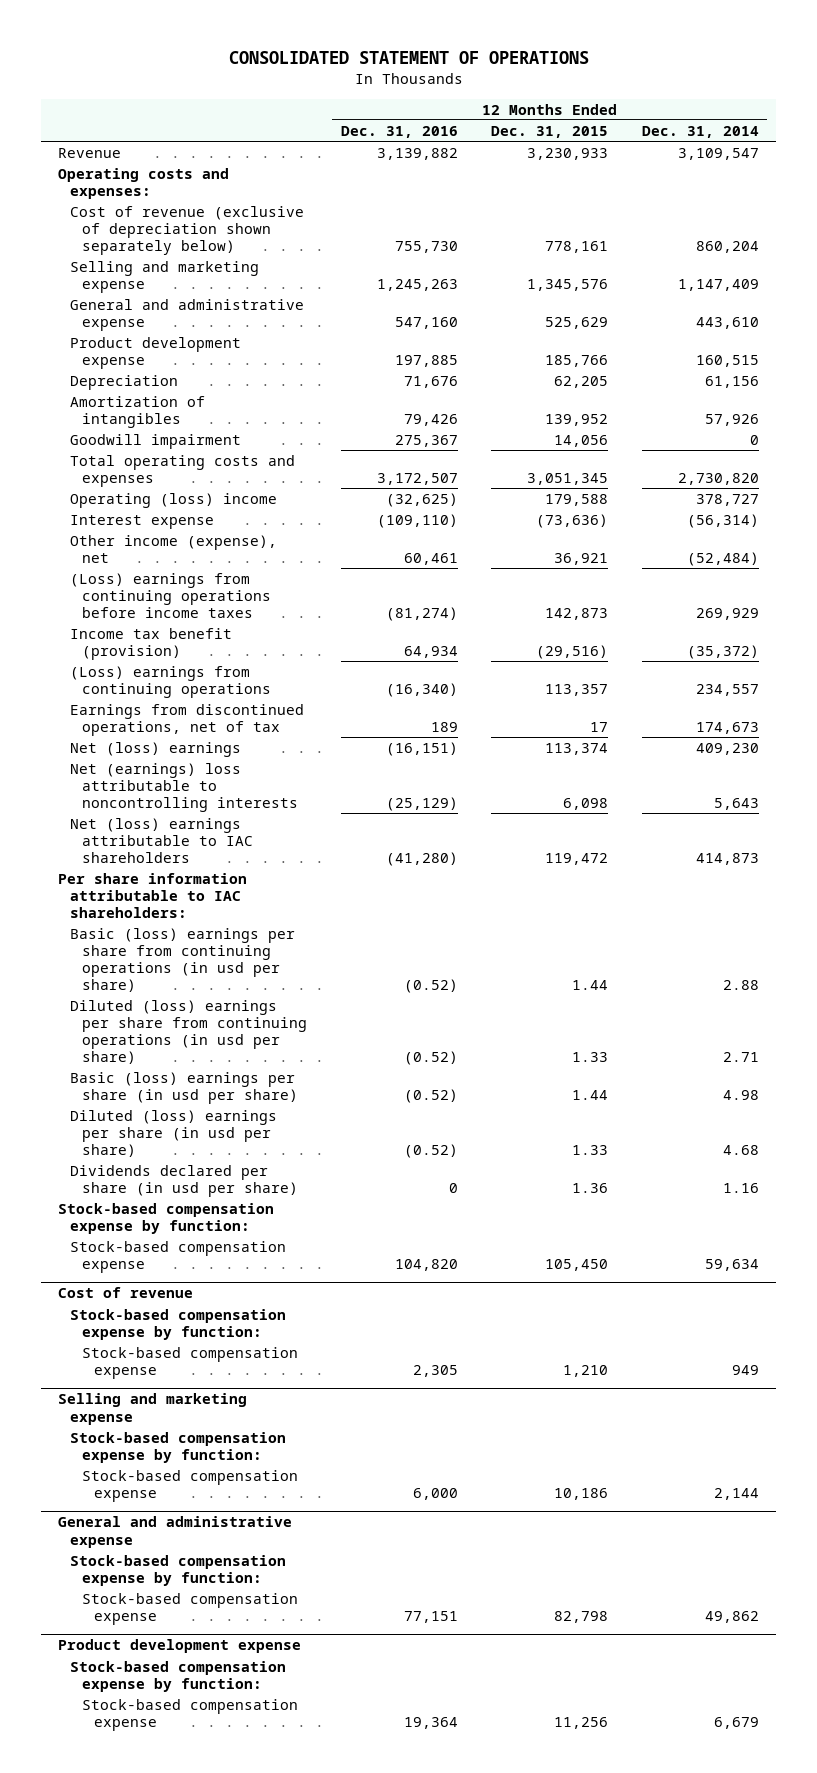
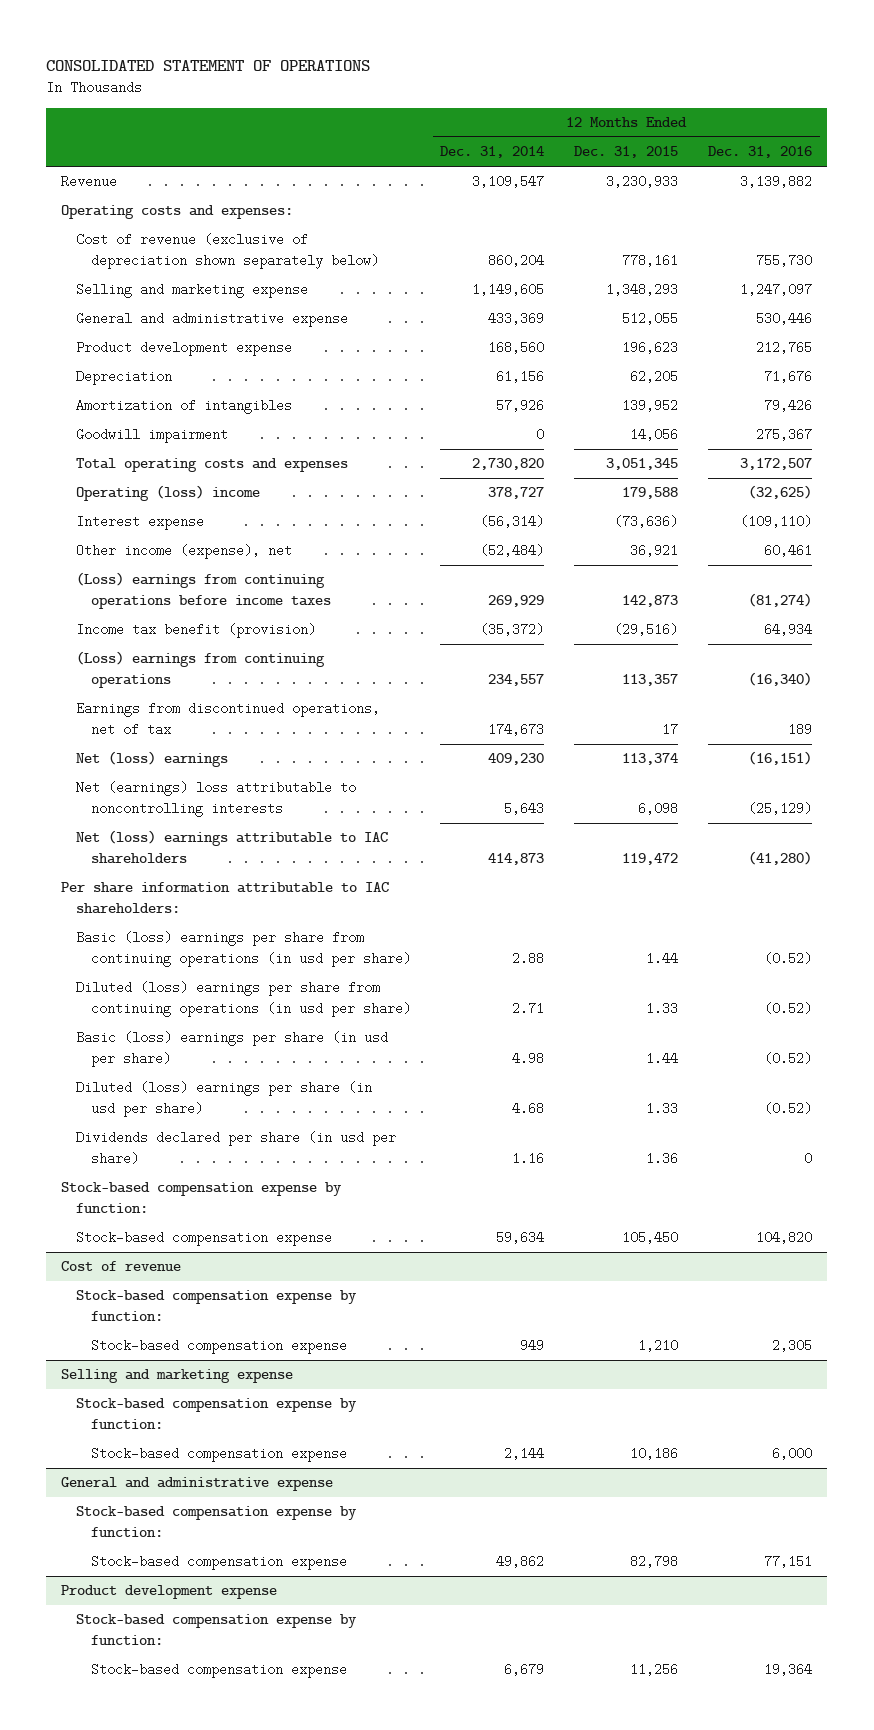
[376,278,458,291] 1,245,263 -> [740,283,813,297] 1,247,097
[527,278,609,291] 1,345,576 -> [606,283,679,297] 1,348,293
[677,278,759,291] 1,147,409 -> [472,283,545,297] 1,149,605
[394,316,458,329] 547,160 -> [756,312,813,326] 530,446
[545,316,609,329] 525,629 -> [622,312,679,326] 512,055
[695,316,759,329] 443,610 -> [488,312,545,326] 433,369
[394,354,458,367] 197,885 -> [756,341,813,355] 212,765
[545,354,609,367] 185,766 -> [622,341,679,355] 196,623
[695,354,759,367] 160,515 -> [488,341,545,355] 168,560

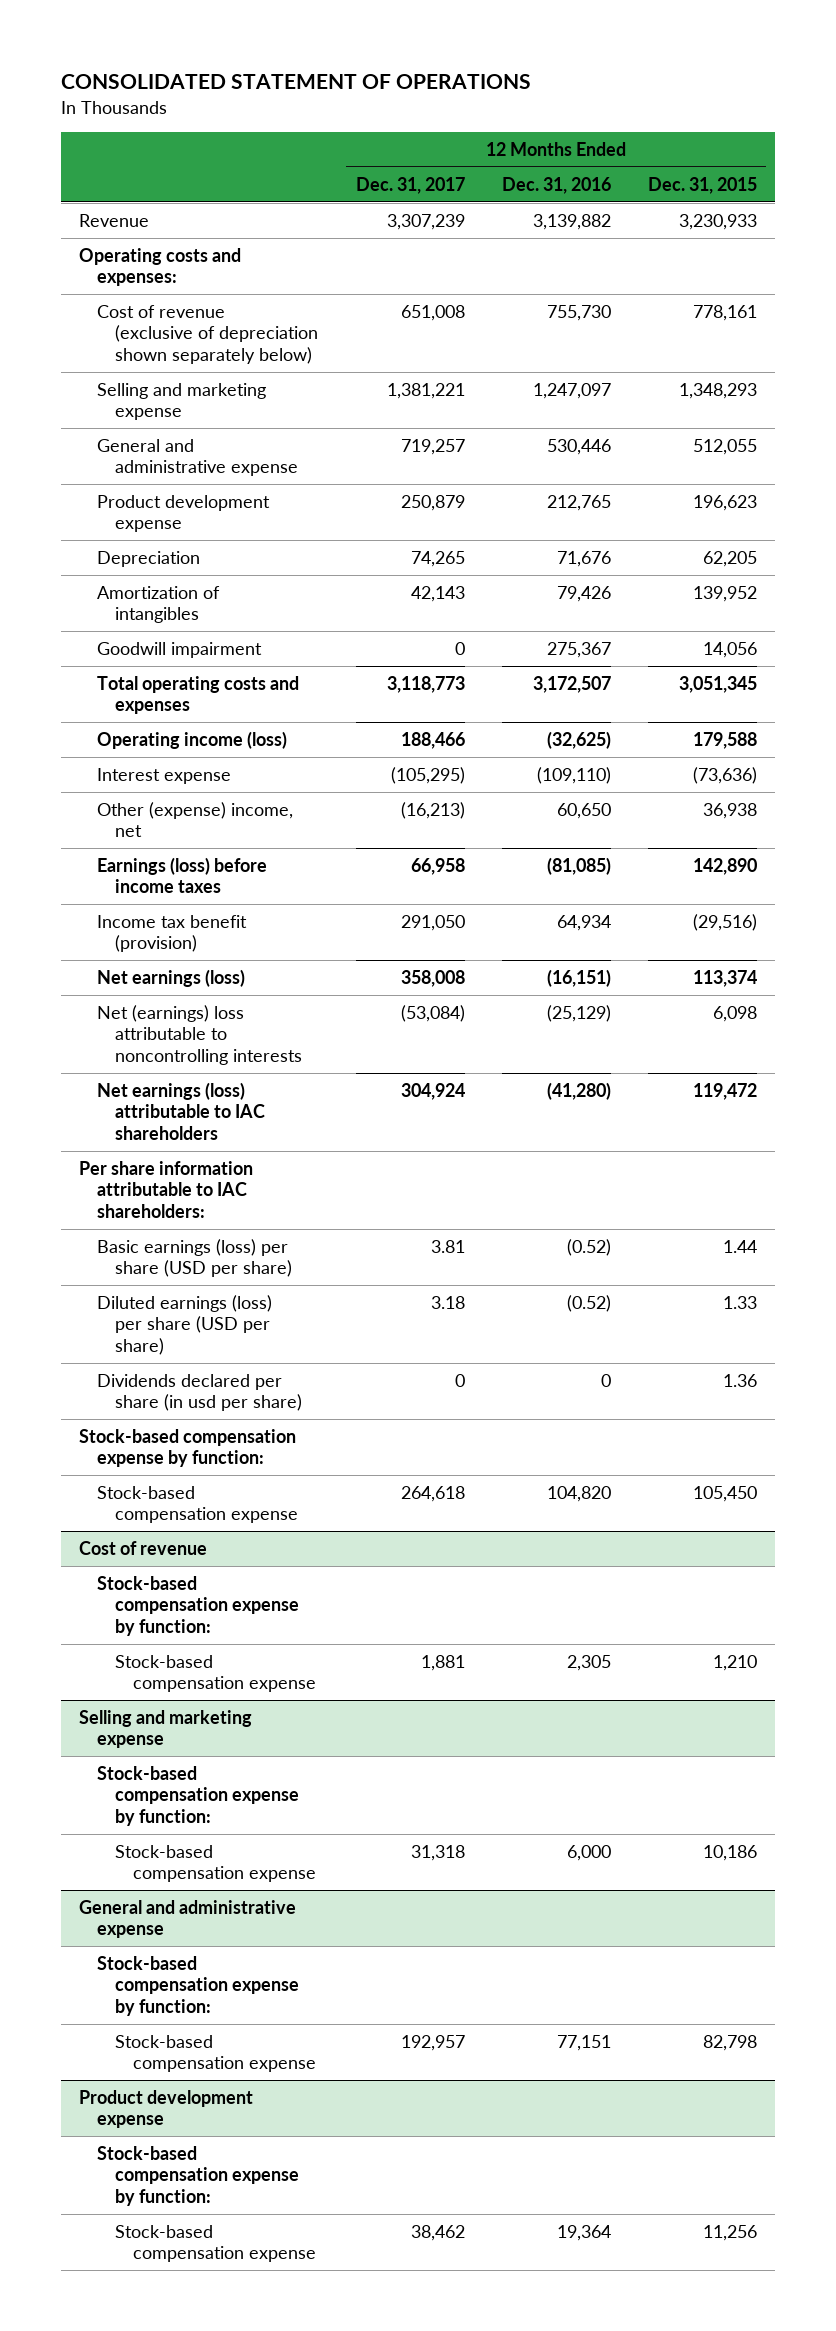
[440,146,545,159] Dec. 31, 2014 -> none
none -> [355,176,465,194] Dec. 31, 2017
[75,485,260,502] Operating (loss) income -> [97,731,288,750] Operating income (loss)
[75,544,292,560] Other income (expense), net -> [97,802,294,838] Other (expense) income, net
[630,544,679,558] 36,921 -> [702,803,757,820] 36,938
[764,544,813,558] 60,461 -> [556,803,611,820] 60,650
[75,572,331,609] (Loss) earnings from continuing operations before income taxes -> [97,857,268,894] Earnings (loss) before income taxes
[622,594,679,607] 142,873 -> [692,858,757,876] 142,890
[748,592,813,607] (81,274) -> [546,857,611,876] (81,085)
[75,651,325,688] (Loss) earnings from continuing operations -> none
[75,702,380,736] Earnings from discontinued operations, net of tax -> none
[75,751,228,768] Net (loss) earnings -> [97,969,246,988] Net earnings (loss)
[75,830,388,864] Net (loss) earnings attributable to IAC shareholders -> [97,1082,266,1140] Net earnings (loss) attributable to IAC shareholders
[75,931,411,967] Basic (loss) earnings per share from continuing operations (in usd per share) -> none
[75,981,411,1017] Diluted (loss) earnings per share from continuing operations (in usd per share) -> none
[75,1031,388,1067] Basic (loss) earnings per share (in usd per share) -> [97,1239,293,1278] Basic earnings (loss) per share (USD per share)
[75,1081,372,1117] Diluted (loss) earnings per share (in usd per share) -> [97,1295,273,1355] Diluted earnings (loss) per share (USD per share)

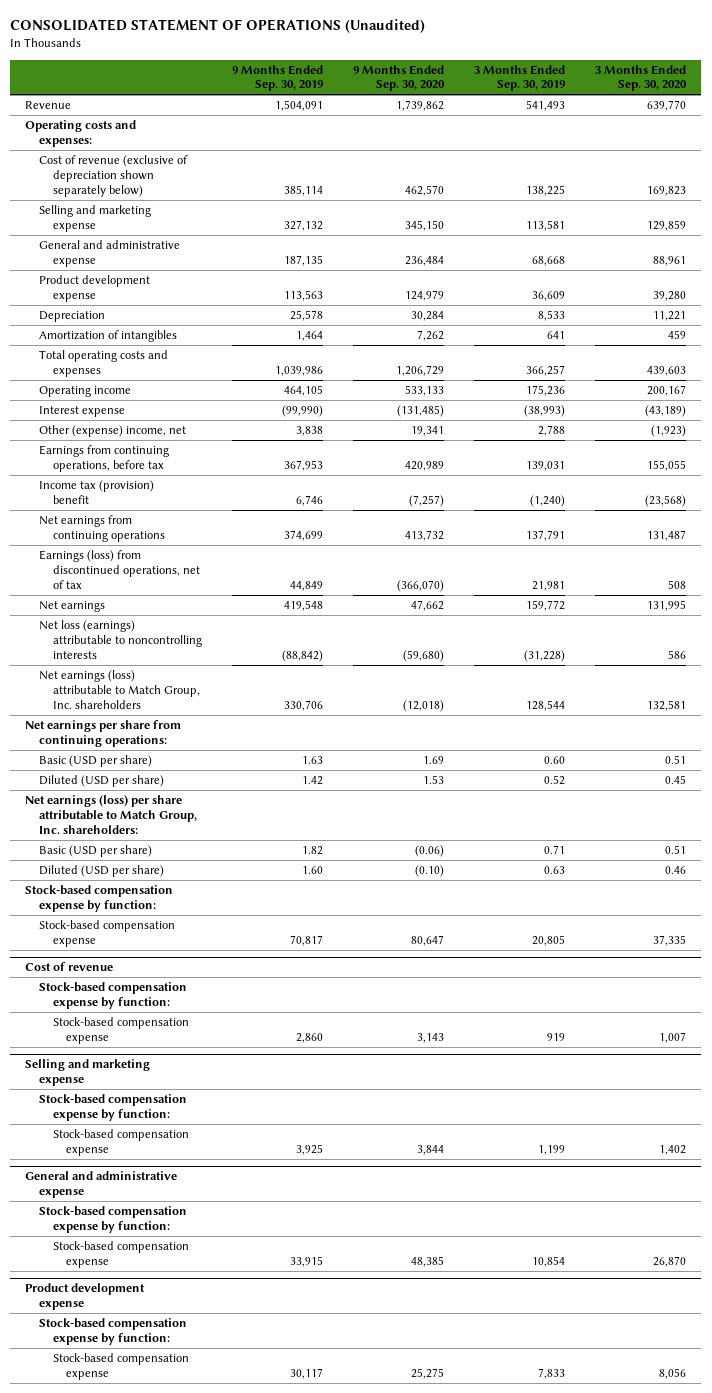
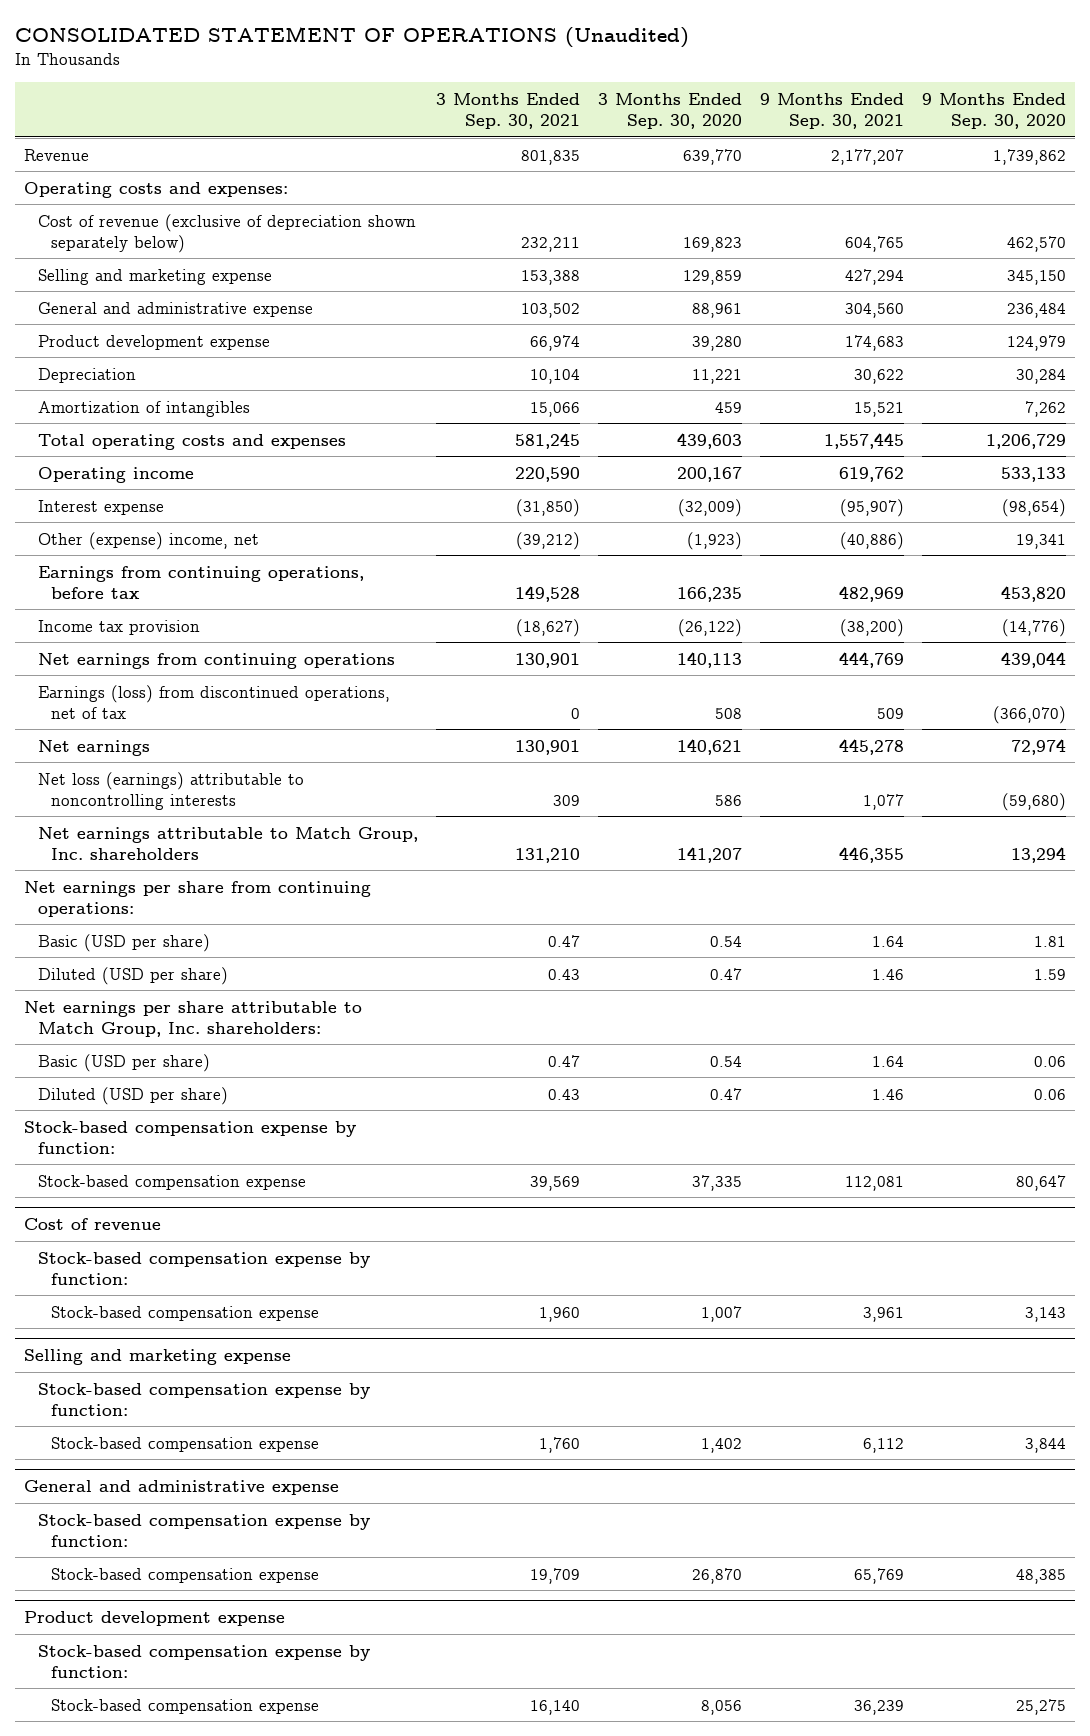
[231,64,323,92] 9 Months Ended Sep. 30, 2019 -> none
[474,64,566,92] 3 Months Ended Sep. 30, 2019 -> none
none -> [435,92,580,129] 3 Months Ended Sep. 30, 2021
none -> [759,92,904,129] 9 Months Ended Sep. 30, 2021
[396,405,444,418] (131,485) -> [1001,498,1066,517] (98,654)
[645,405,687,418] (43,189) -> [677,498,742,517] (32,009)
[404,460,444,471] 420,989 -> [1000,585,1066,602] 453,820
[647,459,687,471] 155,055 -> [676,586,742,602] 166,235
[38,480,154,504] Income tax (provision) benefit -> [37,619,200,635] Income tax provision
[408,494,444,507] (7,257) -> [1001,618,1066,637] (14,776)
[645,494,687,507] (23,568) -> [677,618,742,637] (26,122)
[404,529,444,541] 413,732 -> [1000,651,1066,668] 439,044
[647,529,687,541] 131,487 -> [676,651,742,668] 140,113
[410,600,444,612] 47,662 -> [1010,738,1066,755] 72,974
[647,600,687,612] 131,995 -> [676,738,742,755] 140,621
[38,670,200,709] Net earnings (loss) attributable to Match Group, Inc. shareholders -> [37,826,418,860] Net earnings attributable to Match Group, Inc. shareholders
[402,699,444,712] (12,018) -> [1010,846,1066,863] 13,294
[647,699,687,711] 132,581 -> [676,846,742,863] 141,207
[422,756,444,765] 1.69 -> [1033,935,1066,947] 1.81
[665,755,687,765] 0.51 -> [709,935,742,947] 0.54
[422,775,444,785] 1.53 -> [1033,968,1066,980] 1.59
[665,775,687,785] 0.45 -> [709,967,742,980] 0.47
[25,795,197,834] Net earnings (loss) per share attributable to Match Group, Inc. shareholders: -> [24,1000,363,1037] Net earnings per share attributable to Match Group, Inc. shareholders:
[414,845,444,858] (0.06) -> [1033,1055,1066,1067] 0.06
[665,845,687,855] 0.51 -> [709,1055,742,1067] 0.54
[414,865,444,878] (0.10) -> [1033,1088,1066,1100] 0.06
[665,866,687,875] 0.46 -> [709,1087,742,1100] 0.47

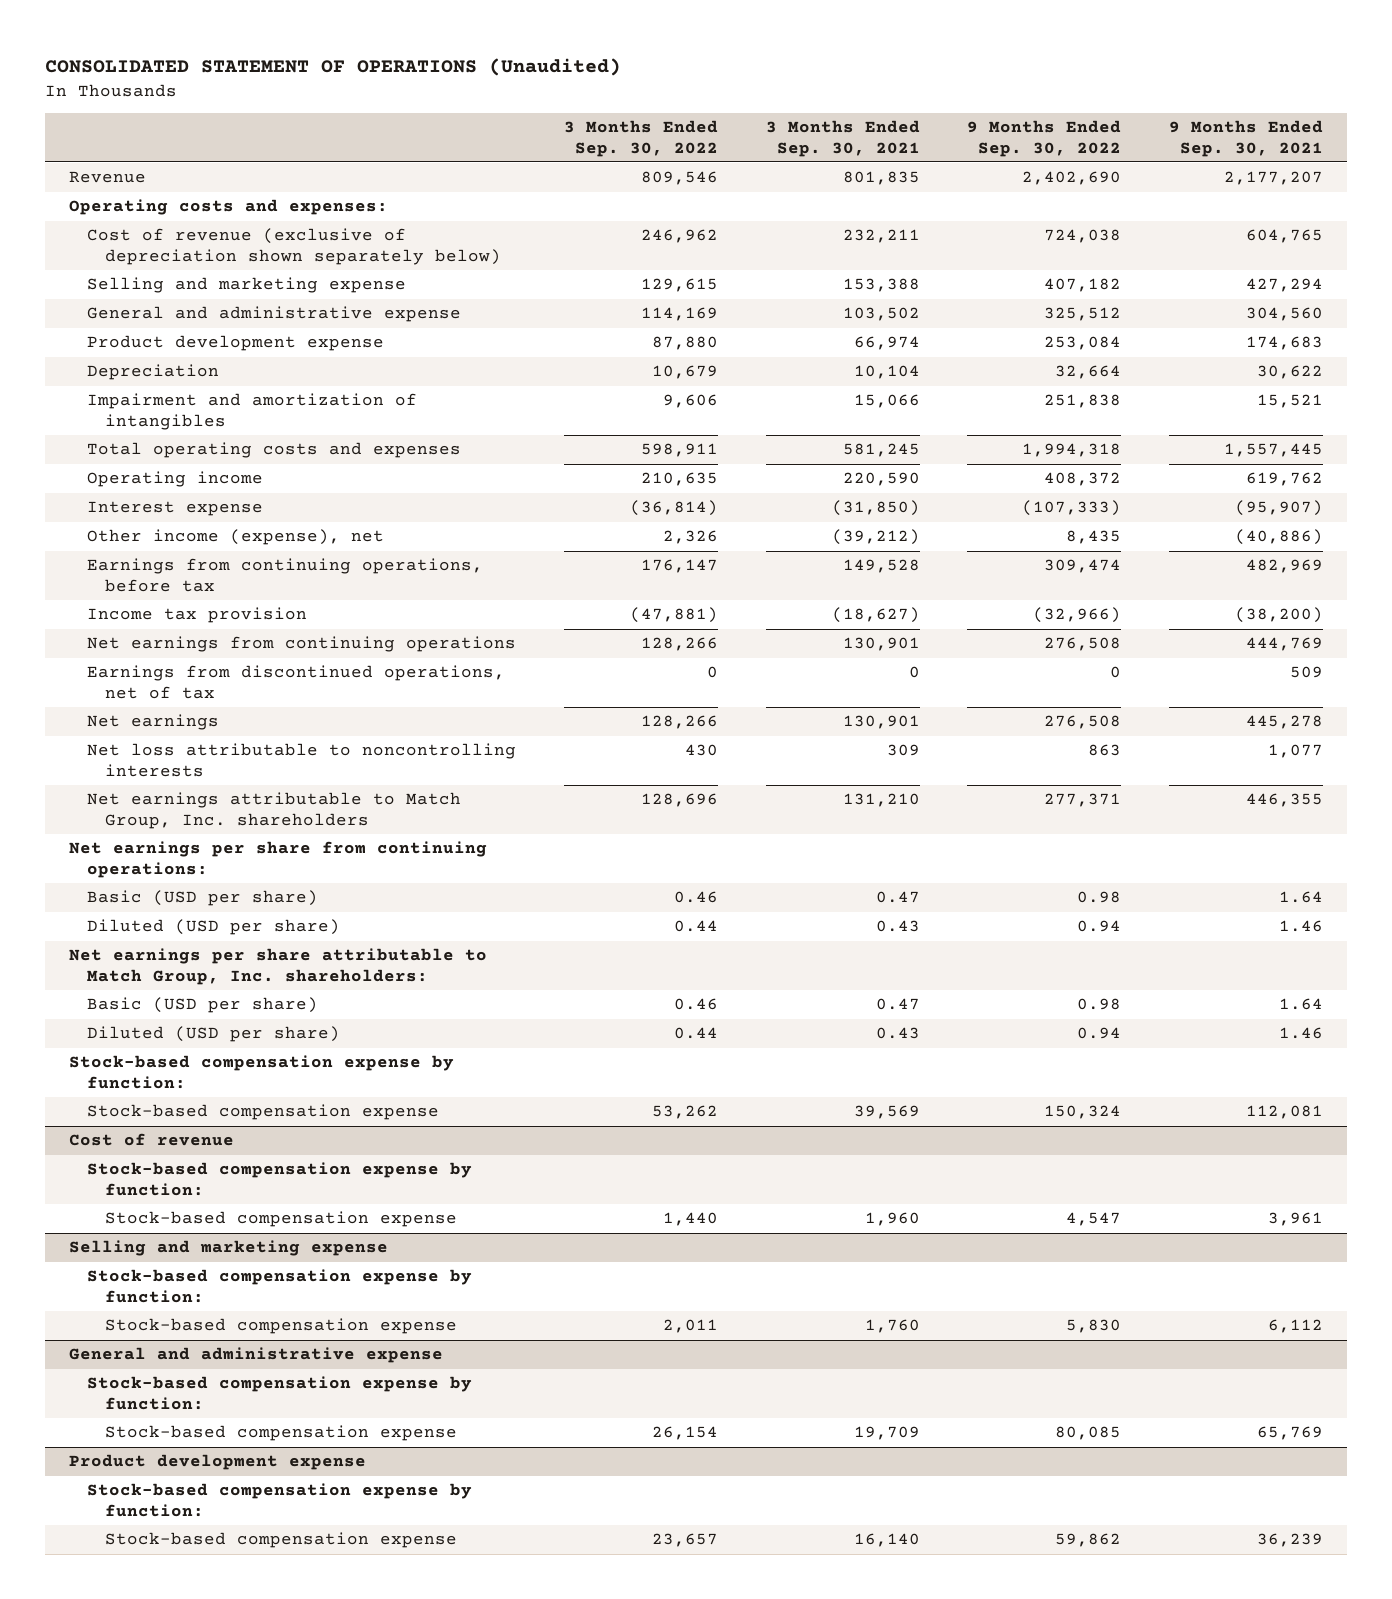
[597,92,742,129] 3 Months Ended Sep. 30, 2020 -> none
[921,92,1066,129] 9 Months Ended Sep. 30, 2020 -> none
none -> [563,120,718,157] 3 Months Ended Sep. 30, 2022
none -> [967,120,1122,157] 9 Months Ended Sep. 30, 2022
[37,400,250,417] Amortization of intangibles -> [87,393,418,430] Impairment and amortization of intangibles
[37,531,259,550] Other (expense) income, net -> [87,529,385,546] Other income (expense), net
[37,684,390,719] Earnings (loss) from discontinued operations, net of tax -> [87,665,506,699] Earnings from discontinued operations, net of tax
[37,771,304,810] Net loss (earnings) attributable to noncontrolling interests -> [87,743,517,777] Net loss attributable to noncontrolling interests

